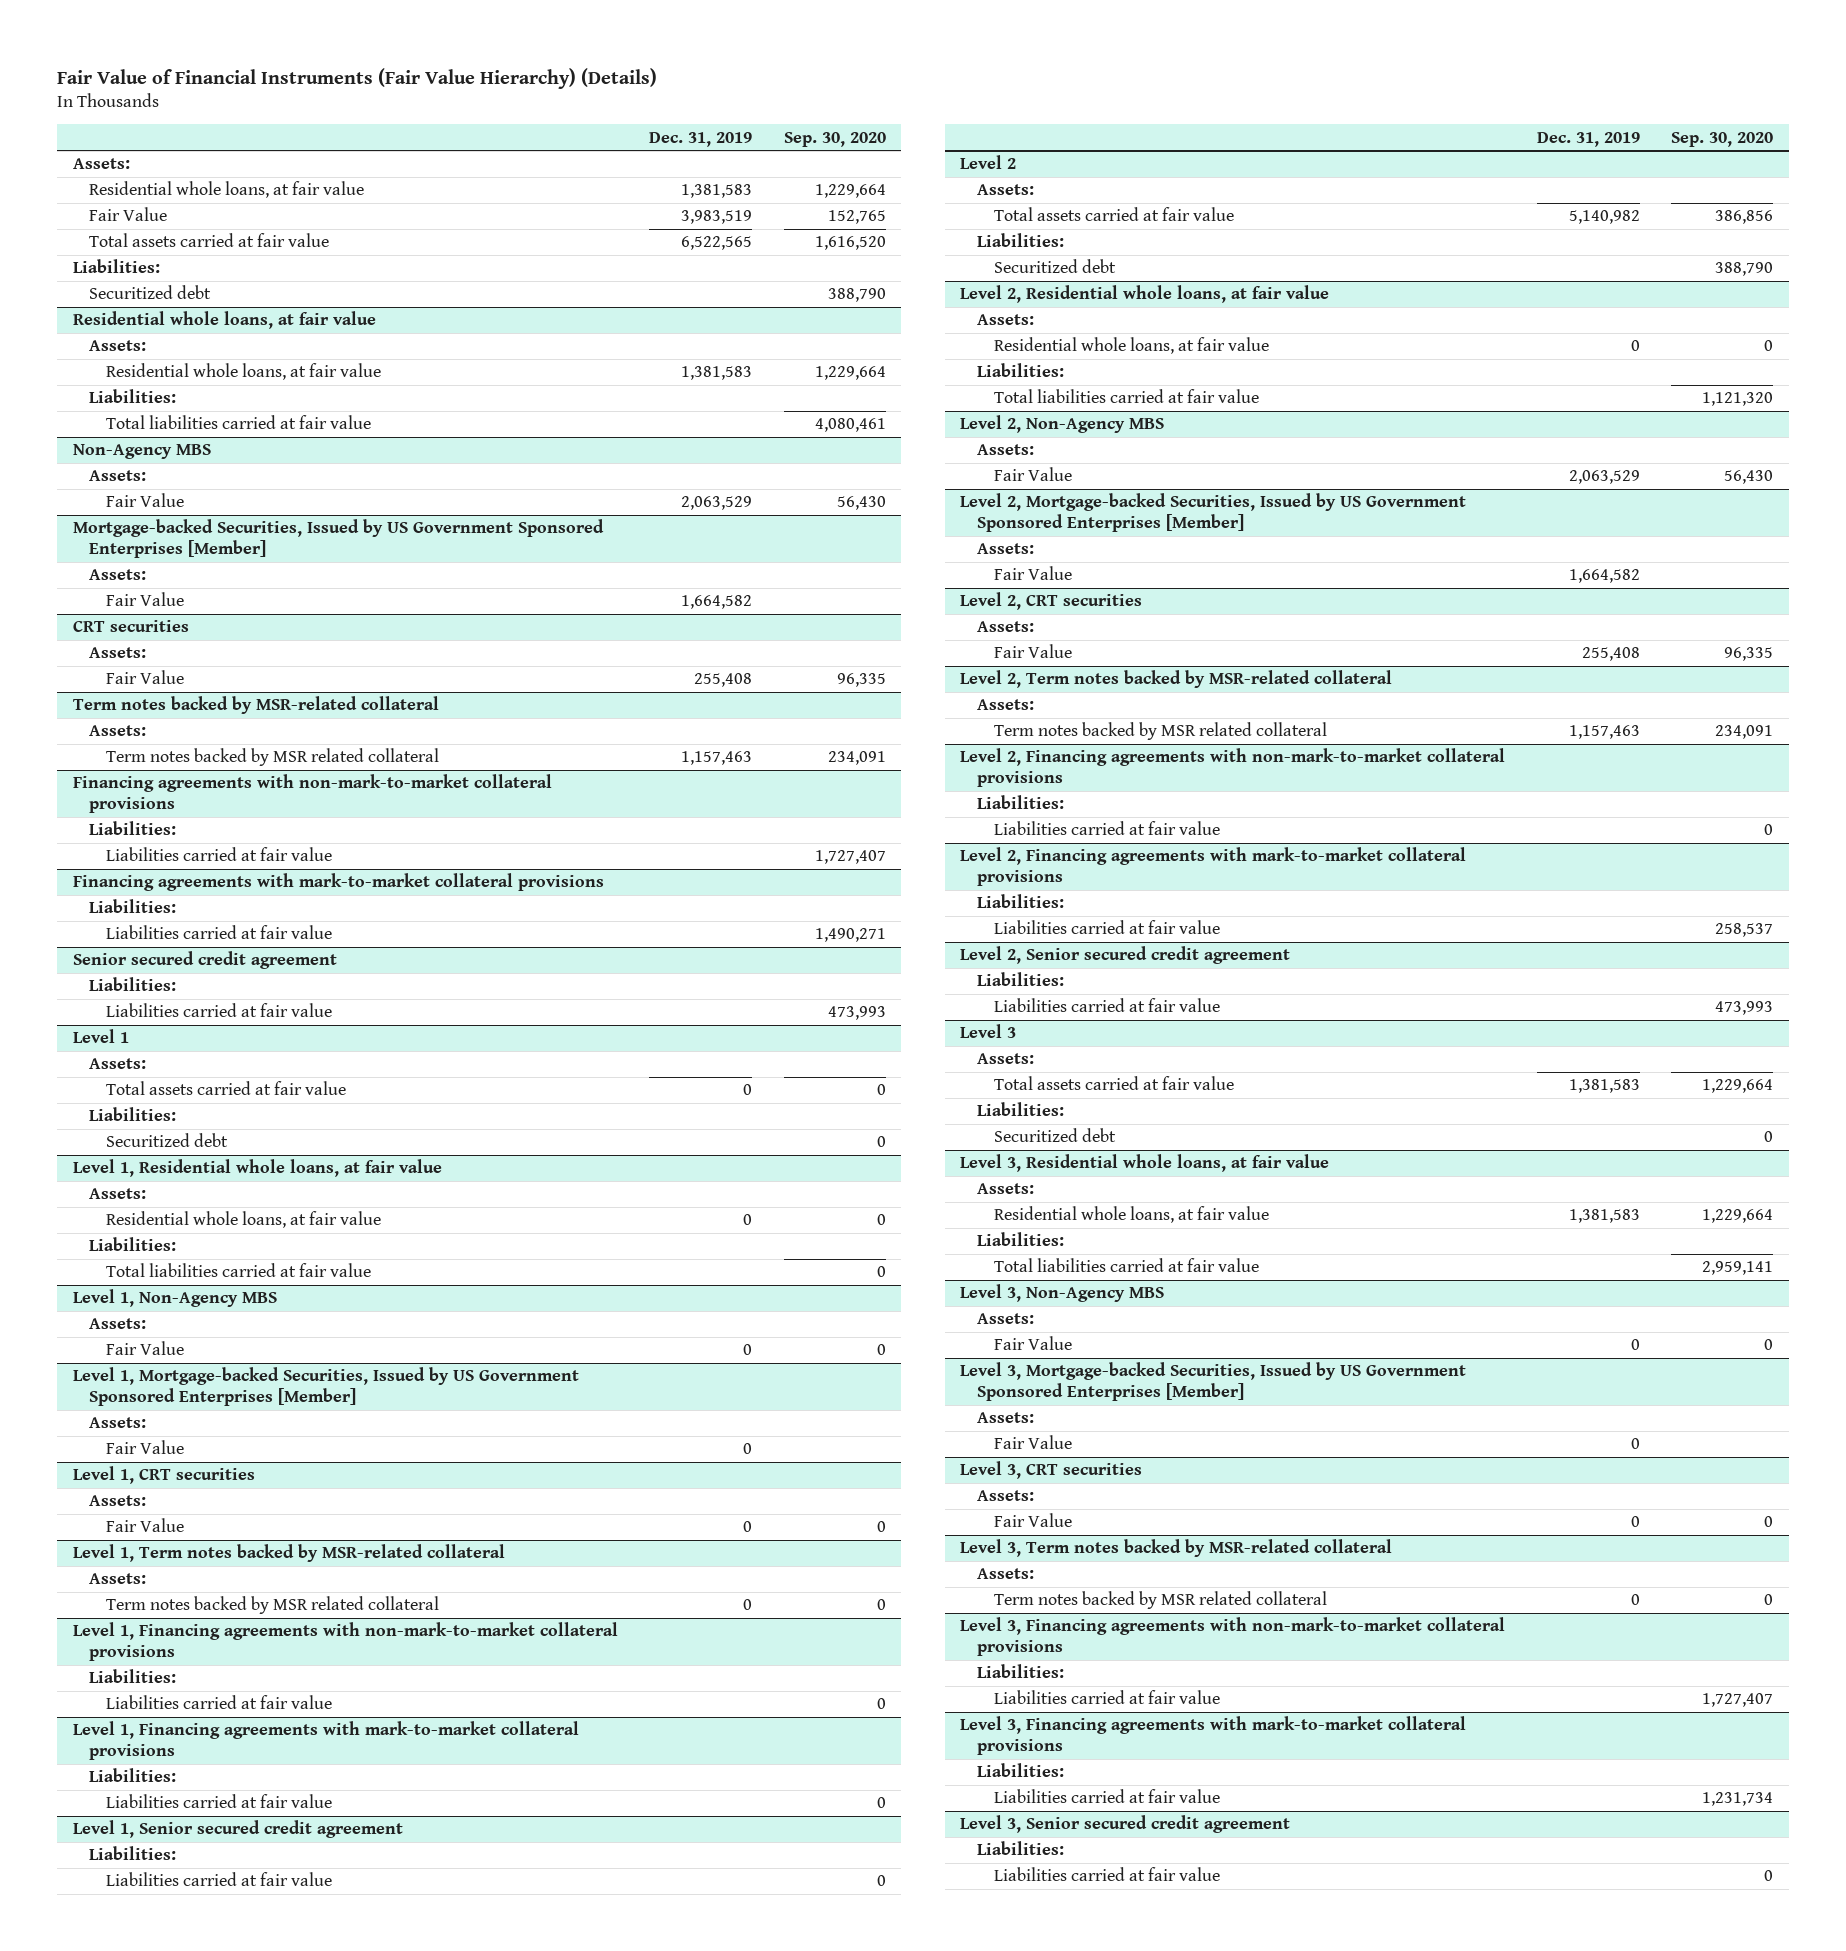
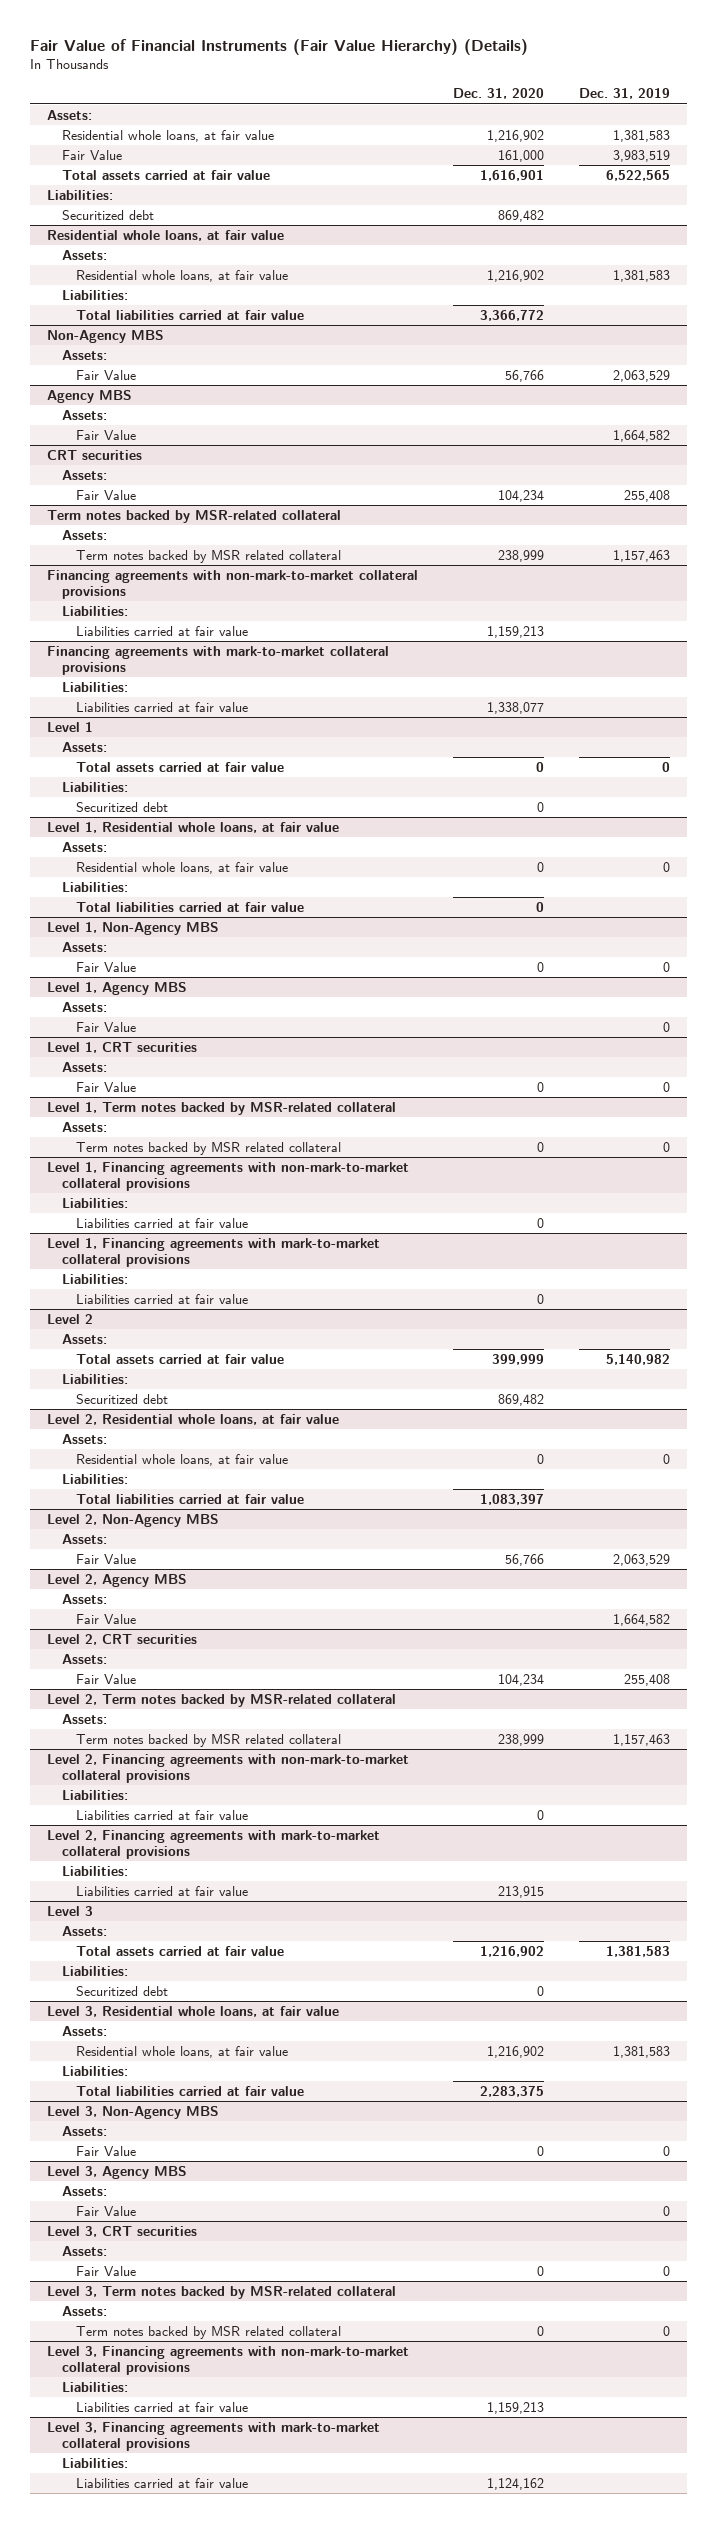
[783,131,886,147] Sep. 30, 2020 -> none
none -> [453,88,545,100] Dec. 31, 2020
[72,519,604,559] Mortgage-backed Securities, Issued by US Government Sponsored Enterprises [Member] -> [47,389,133,403] Agency MBS
[72,951,337,970] Senior secured credit agreement -> none
[89,977,177,992] Liabilities: -> none
[105,1003,332,1018] Liabilities carried at fair value -> none
[72,1367,579,1407] Level 1, Mortgage-backed Securities, Issued by US Government Sponsored Enterprises [Member] -> none
[89,1417,147,1429] Assets: -> none
[105,1440,184,1455] Fair Value -> none
none -> [47,981,188,995] Level 1, Agency MBS
none -> [61,1001,107,1012] Assets:
none -> [75,1021,136,1032] Fair Value
[72,1820,403,1839] Level 1, Senior secured credit agreement -> none
[89,1846,177,1861] Liabilities: -> none
[105,1872,332,1887] Liabilities carried at fair value -> none
[960,493,1467,533] Level 2, Mortgage-backed Securities, Issued by US Government Sponsored Enterprises [Member] -> [47,1573,188,1587] Level 2, Agency MBS
[960,946,1291,965] Level 2, Senior secured credit agreement -> none
[977,972,1065,987] Liabilities: -> none
[993,998,1220,1013] Liabilities carried at fair value -> none
[960,1362,1467,1402] Level 3, Mortgage-backed Securities, Issued by US Government Sponsored Enterprises [Member] -> none
[977,1412,1035,1424] Assets: -> none
[993,1435,1072,1450] Fair Value -> none
none -> [47,2165,188,2179] Level 3, Agency MBS
none -> [61,2185,107,2196] Assets:
none -> [75,2205,136,2216] Fair Value
[960,1815,1291,1834] Level 3, Senior secured credit agreement -> none
[977,1841,1065,1856] Liabilities: -> none
[993,1867,1220,1882] Liabilities carried at fair value -> none

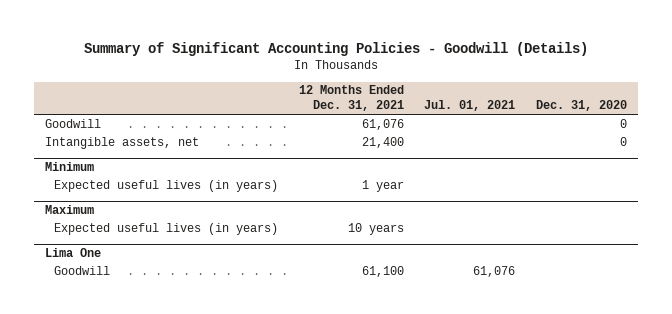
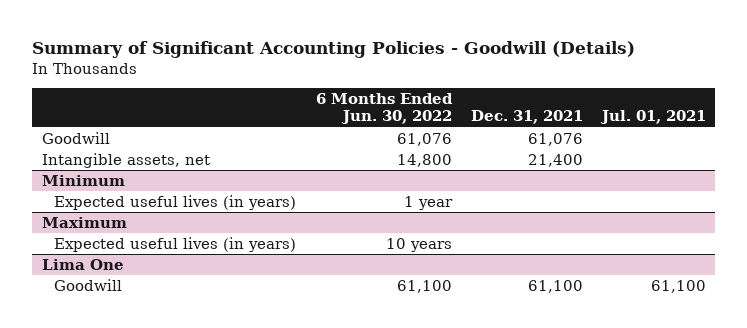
[298,85,404,112] 12 Months Ended Dec. 31, 2021 -> none
[536,100,628,112] Dec. 31, 2020 -> none
none -> [315,92,453,125] 6 Months Ended Jun. 30, 2022
none -> [470,110,583,125] Dec. 31, 2021
[473,265,516,277] 61,076 -> [650,279,706,293] 61,100

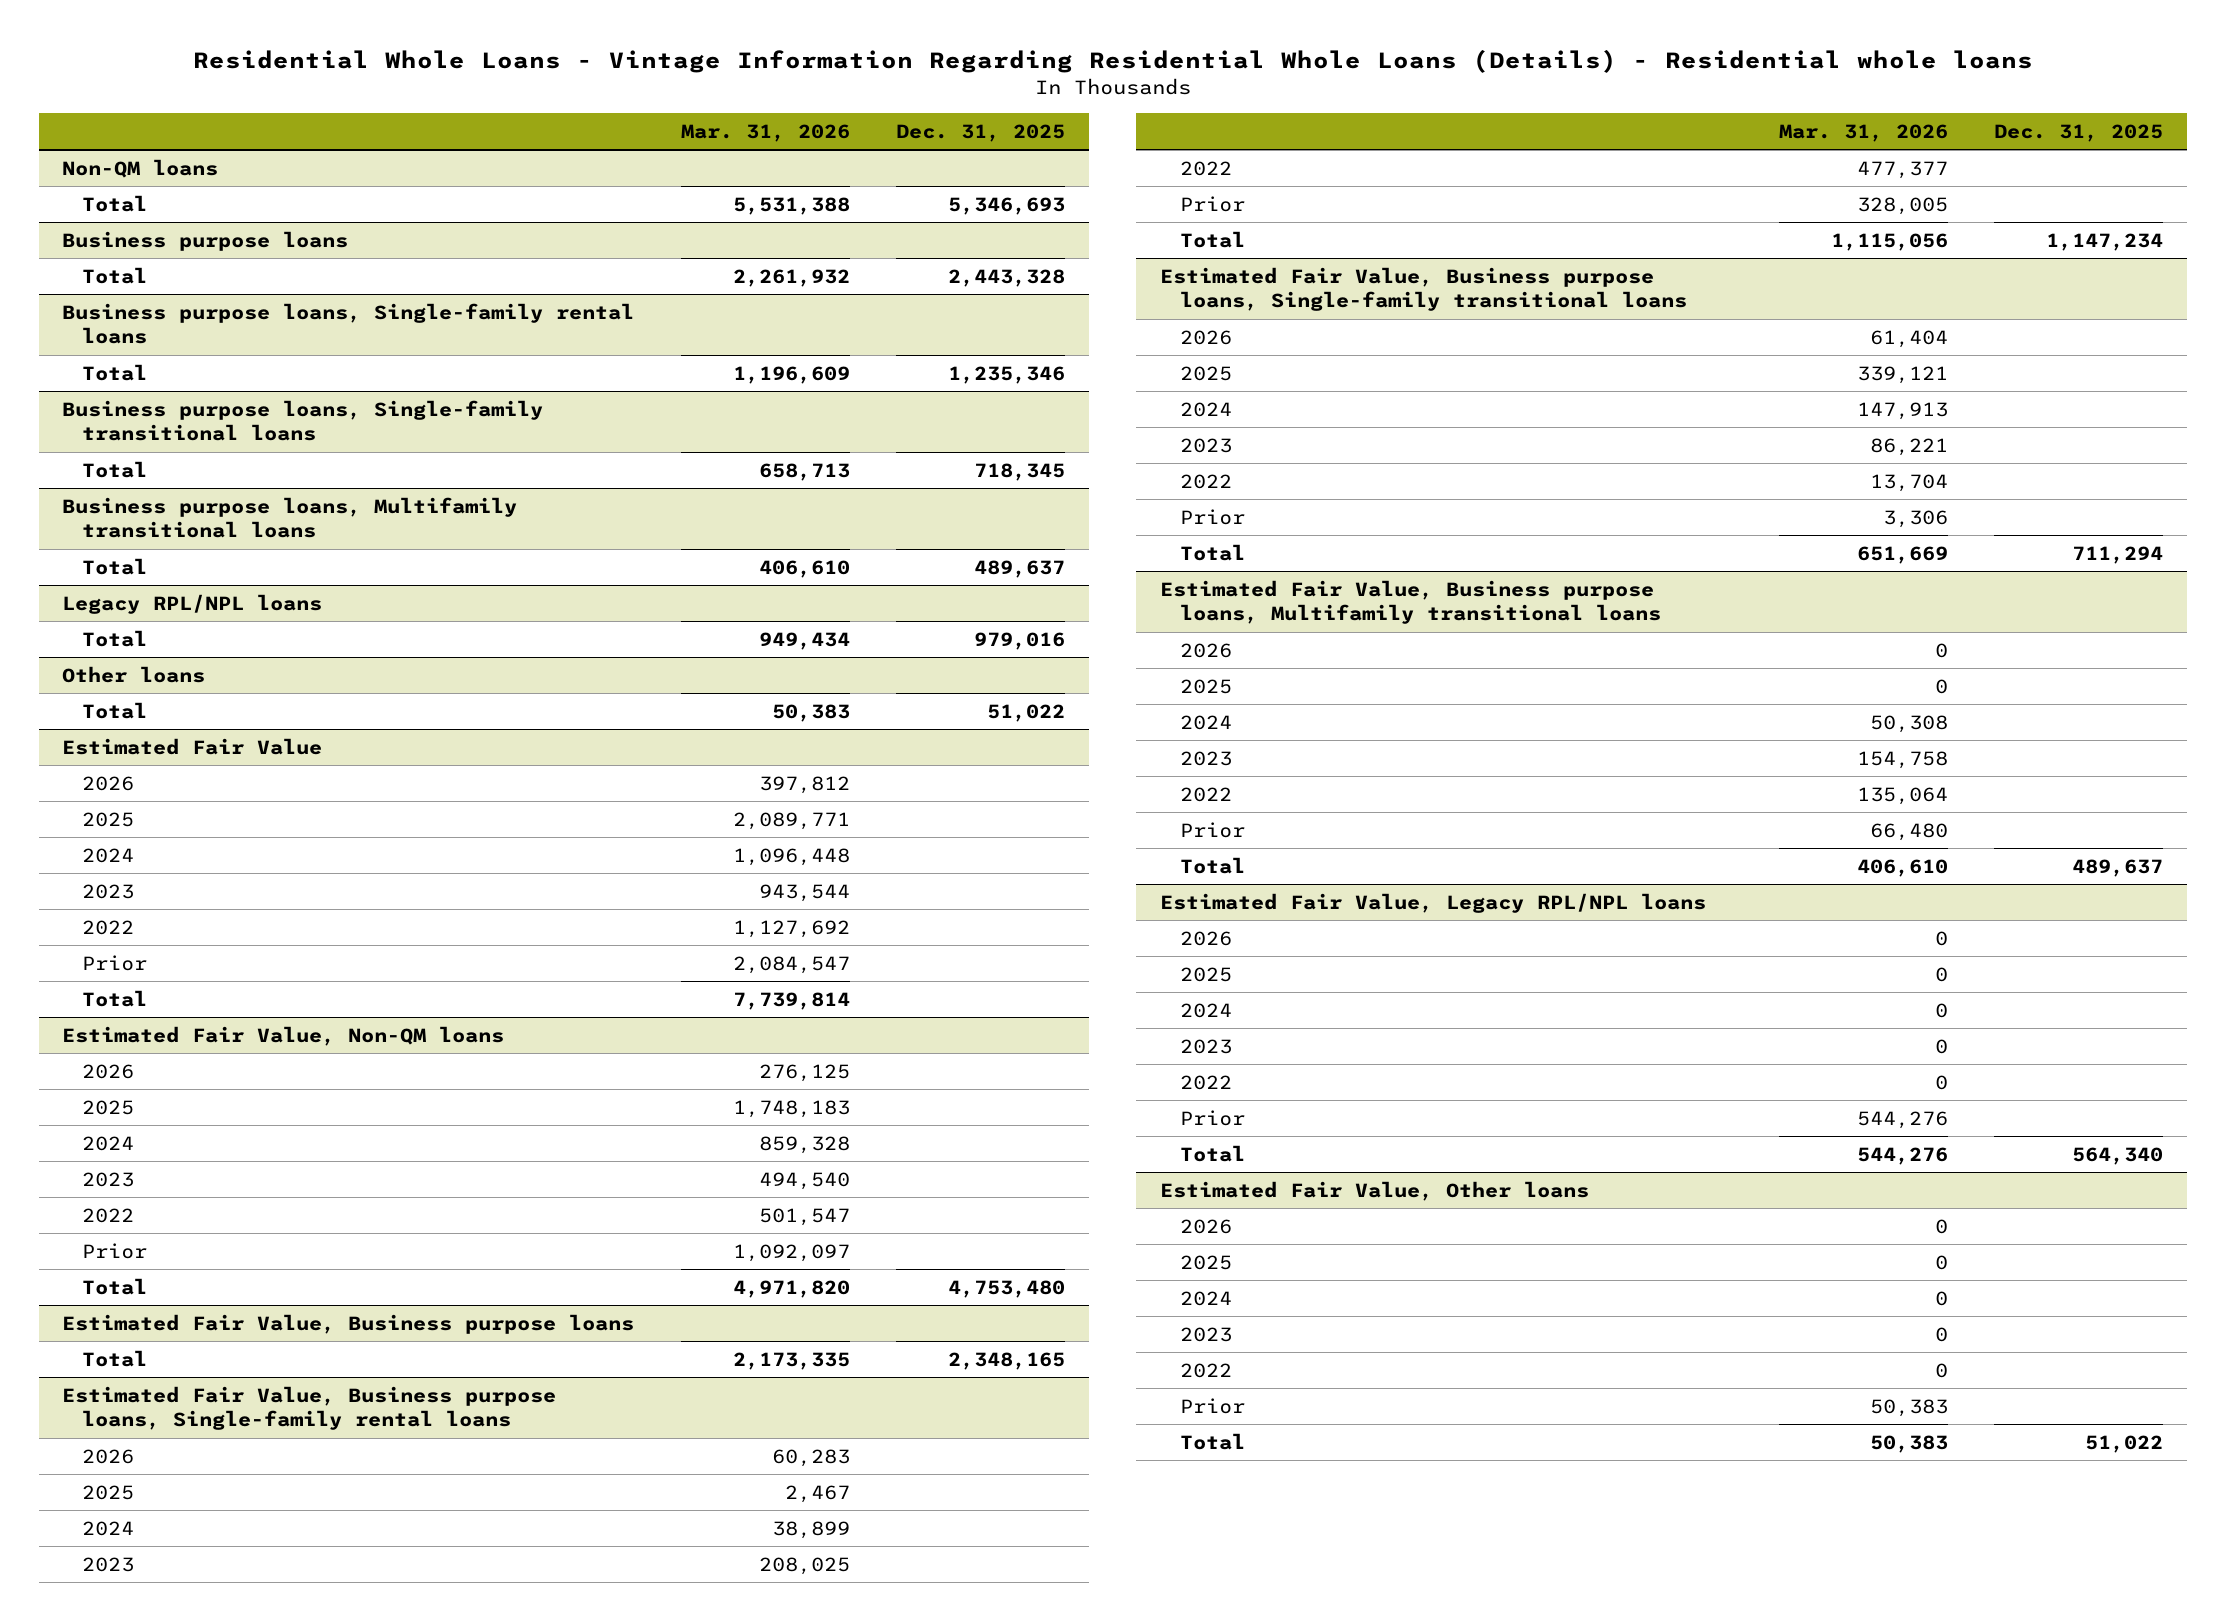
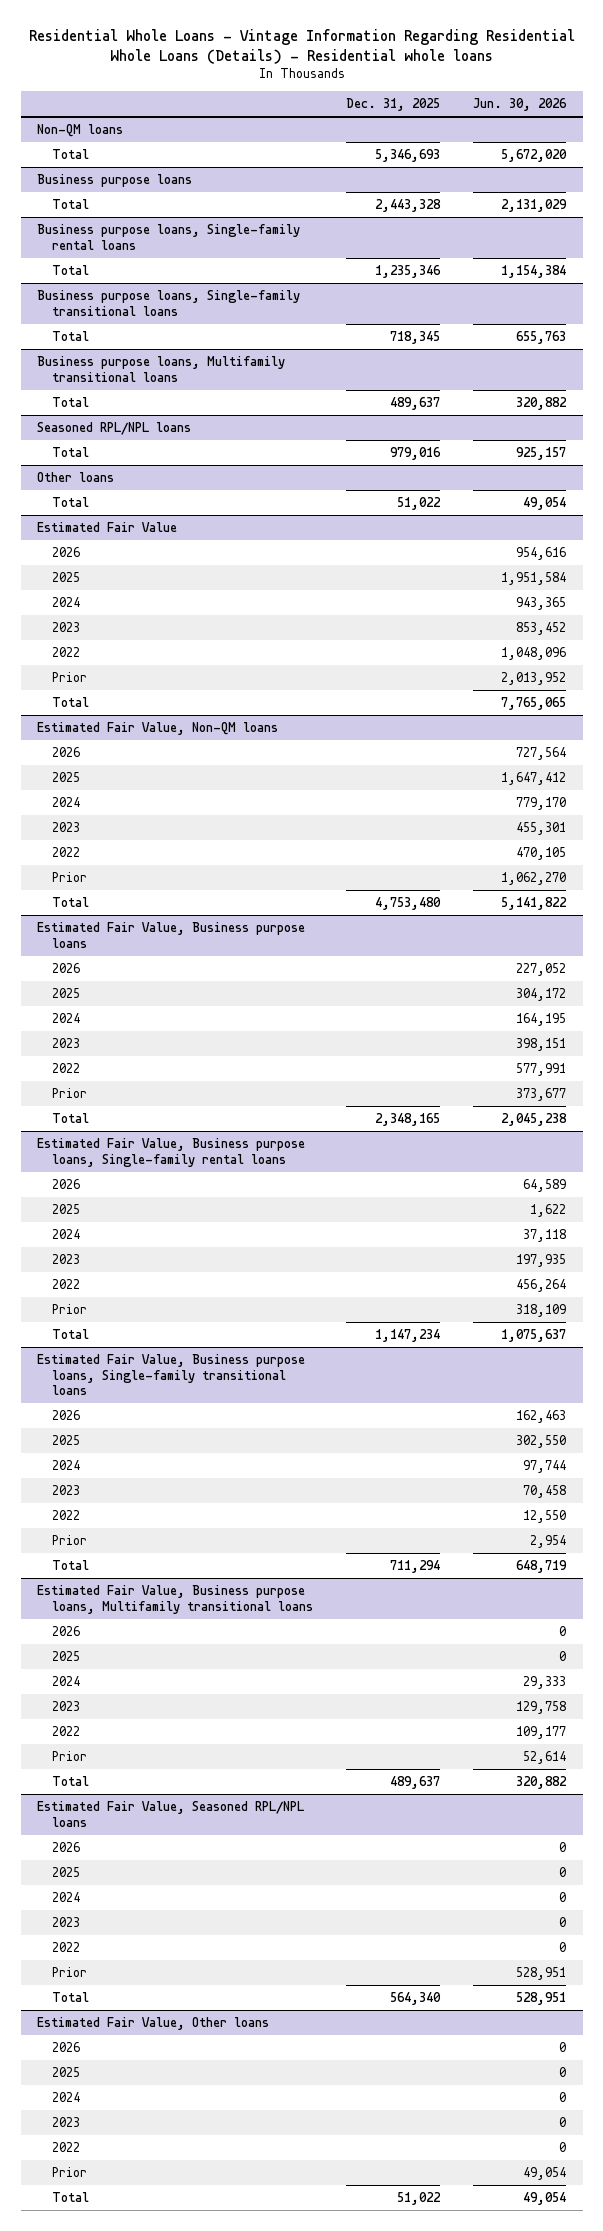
[680,123,850,142] Mar. 31, 2026 -> none
none -> [473,98,568,112] Jun. 30, 2026
[61,593,322,614] Legacy RPL/NPL loans -> [37,421,192,435] Seasoned RPL/NPL loans
none -> [52,962,81,973] 2026
none -> [52,987,81,998] 2025
none -> [52,1012,81,1023] 2024
none -> [52,1037,81,1048] 2023
none -> [52,1062,81,1073] 2022
none -> [52,1087,88,1098] Prior
[1159,892,1706,913] Estimated Fair Value, Legacy RPL/NPL loans -> [37,1800,305,1827] Estimated Fair Value, Seasoned RPL/NPL loans

